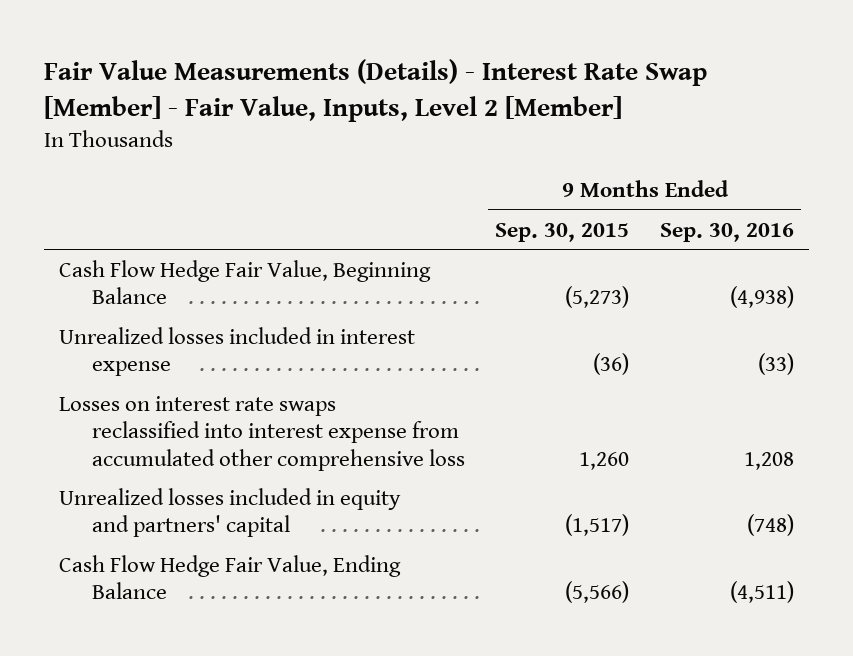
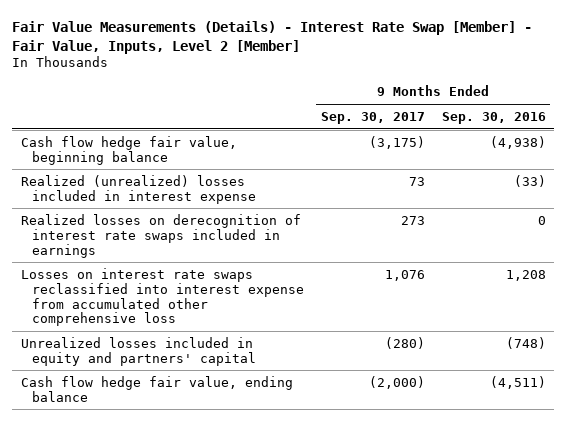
[495,222,630,242] Sep. 30, 2015 -> none
none -> [320,111,425,124] Sep. 30, 2017
[59,260,432,305] Cash Flow Hedge Fair Value, Beginning Balance -> [20,135,237,165] Cash flow hedge fair value, beginning balance
[59,327,416,377] Unrealized losses included in interest expense -> [20,174,256,204] Realized (unrealized) losses included in interest expense
none -> [20,213,301,258] Realized losses on derecognition of interest rate swaps included in earnings
[59,555,402,600] Cash Flow Hedge Fair Value, Ending Balance -> [20,375,293,402] Cash flow hedge fair value, ending balance

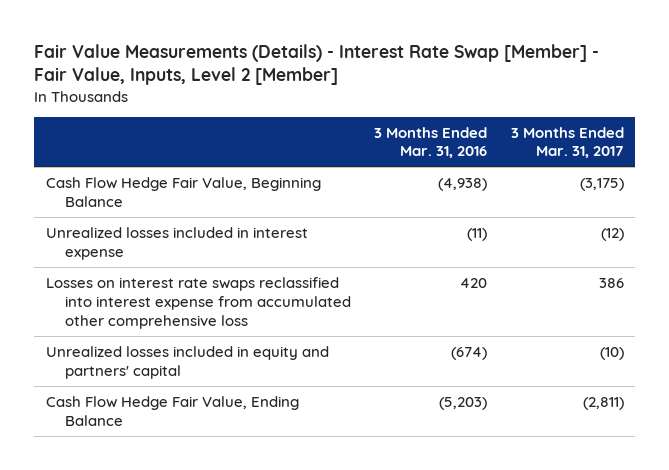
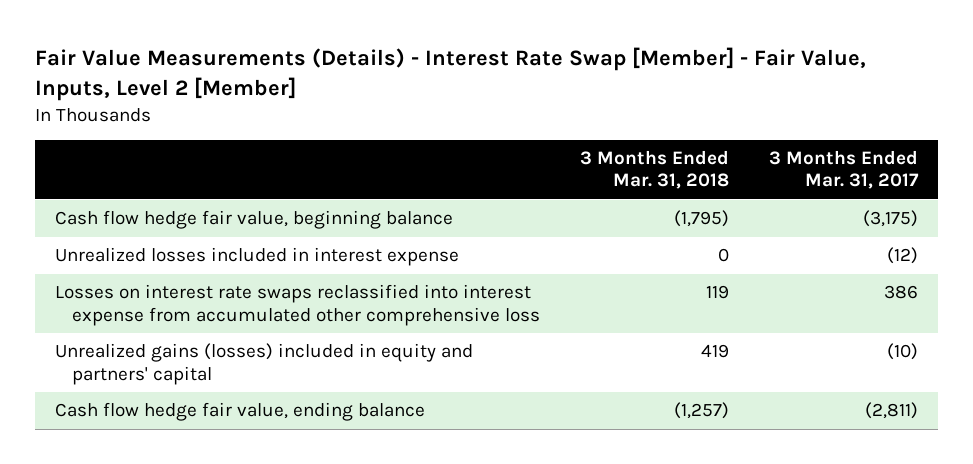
[374,126,488,159] 3 Months Ended Mar. 31, 2016 -> none
none -> [579,150,729,190] 3 Months Ended Mar. 31, 2018
[45,176,321,207] Cash Flow Hedge Fair Value, Beginning Balance -> [55,210,454,230] Cash flow hedge fair value, beginning balance
[45,345,329,379] Unrealized losses included in equity and partners' capital -> [55,343,474,385] Unrealized gains (losses) included in equity and partners' capital
[45,395,299,426] Cash Flow Hedge Fair Value, Ending Balance -> [55,402,426,422] Cash flow hedge fair value, ending balance

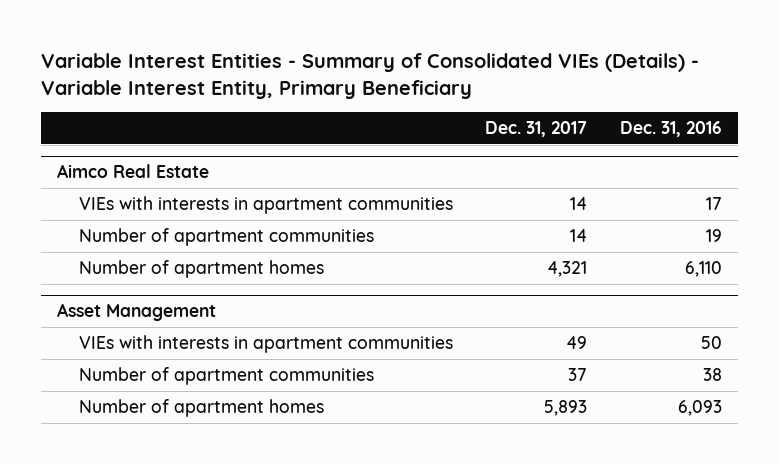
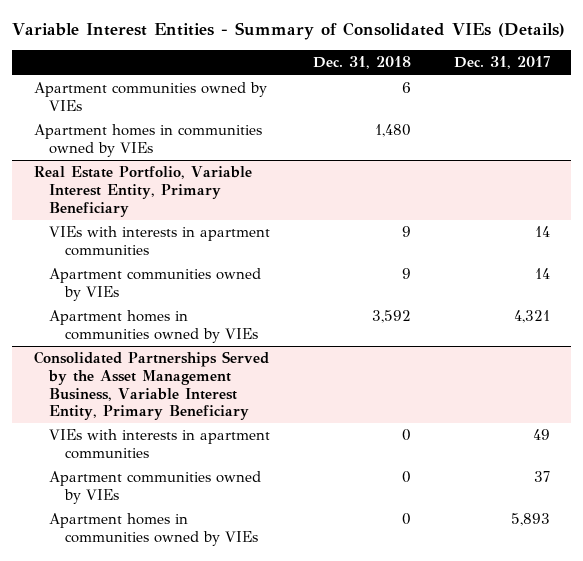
[40,52,699,99] Variable Interest Entities - Summary of Consolidated VIEs (Details) - Variable Interest Entity, Primary Beneficiary -> [12,22,566,41] Variable Interest Entities - Summary of Consolidated VIEs (Details)
[619,121,722,138] Dec. 31, 2016 -> none
none -> [312,56,411,70] Dec. 31, 2018
[56,164,209,179] Aimco Real Estate -> none
none -> [33,82,267,111] Apartment communities owned by VIEs
none -> [33,124,262,157] Apartment homes in communities owned by VIEs
none -> [33,166,252,217] Real Estate Portfolio, Variable Interest Entity, Primary Beneficiary
[56,303,216,322] Asset Management -> none
[78,227,374,246] Number of apartment communities -> [49,268,262,301] Apartment communities owned by VIEs
[78,259,324,278] Number of apartment homes -> [49,310,258,343] Apartment homes in communities owned by VIEs
none -> [33,351,269,421] Consolidated Partnerships Served by the Asset Management Business, Variable Interest Entity, Primary Beneficiary
[78,366,374,385] Number of apartment communities -> [49,471,262,504] Apartment communities owned by VIEs
[78,398,324,417] Number of apartment homes -> [49,513,258,546] Apartment homes in communities owned by VIEs

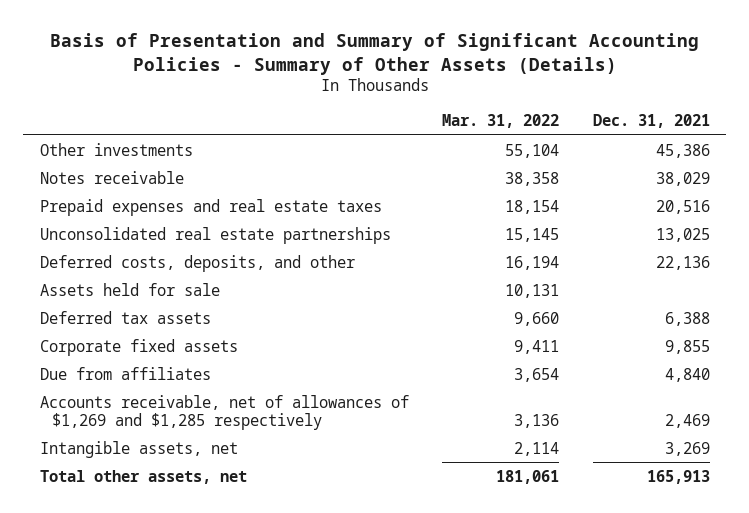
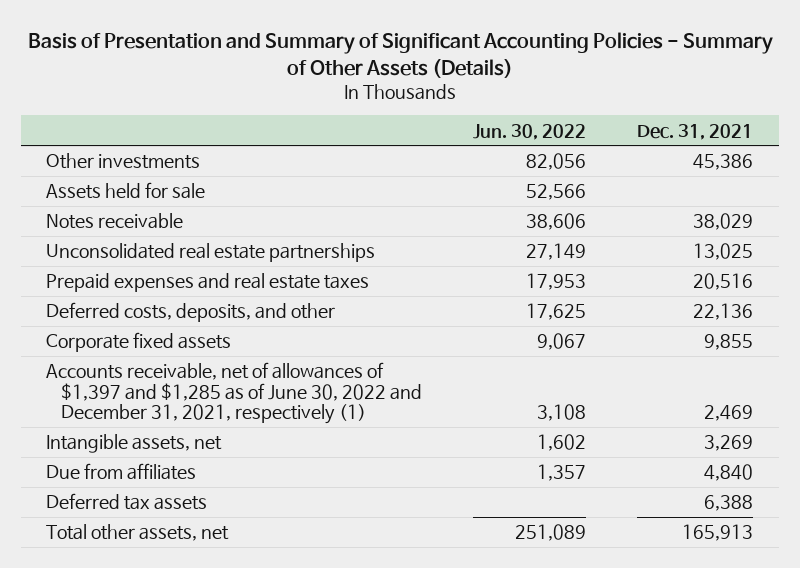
[442,114,560,129] Mar. 31, 2022 -> none
none -> [473,123,587,140] Jun. 30, 2022
[39,282,220,296] Assets held for sale -> [46,182,206,200] Assets held for sale
[39,198,382,216] Prepaid expenses and real estate taxes -> [46,273,370,293] Prepaid expenses and real estate taxes
[39,394,409,430] Accounts receivable, net of allowances of $1,269 and $1,285 respectively -> [46,362,423,425] Accounts receivable, net of allowances of $1,397 and $1,285 as of June 30, 2022 and December 31, 2021, respectively (1)
[39,366,211,380] Due from affiliates -> [46,463,197,481] Due from affiliates
[39,310,211,324] Deferred tax assets -> [46,493,208,511] Deferred tax assets

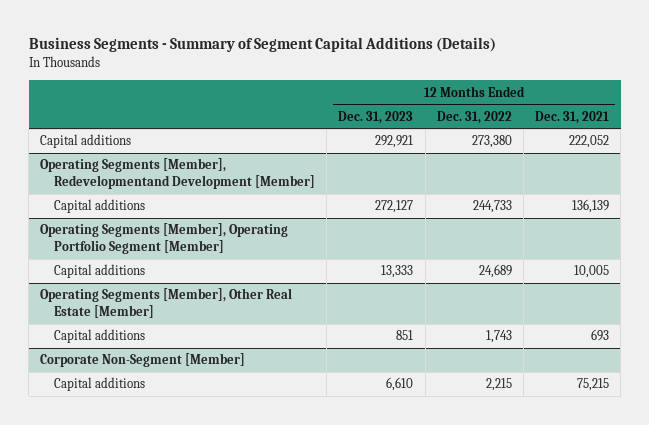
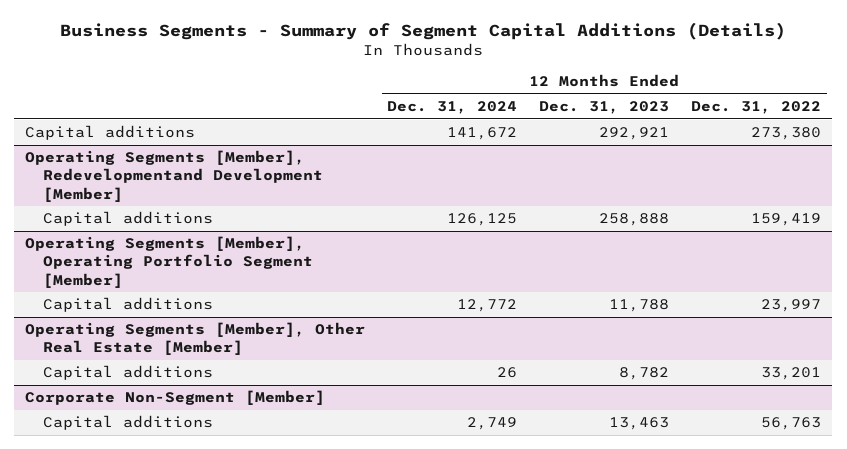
[535,110,610,124] Dec. 31, 2021 -> none
none -> [387,100,518,114] Dec. 31, 2024
[375,200,414,214] 272,127 -> [599,213,670,227] 258,888
[472,200,512,214] 244,733 -> [751,213,822,227] 159,419
[381,265,414,279] 13,333 -> [609,299,670,313] 11,788
[478,264,512,279] 24,689 -> [761,299,822,313] 23,997
[396,330,414,341] 851 -> [619,367,670,381] 8,782
[485,330,512,344] 1,743 -> [761,367,822,381] 33,201
[386,377,414,392] 6,610 -> [609,417,670,431] 13,463
[485,378,512,392] 2,215 -> [761,417,822,431] 56,763

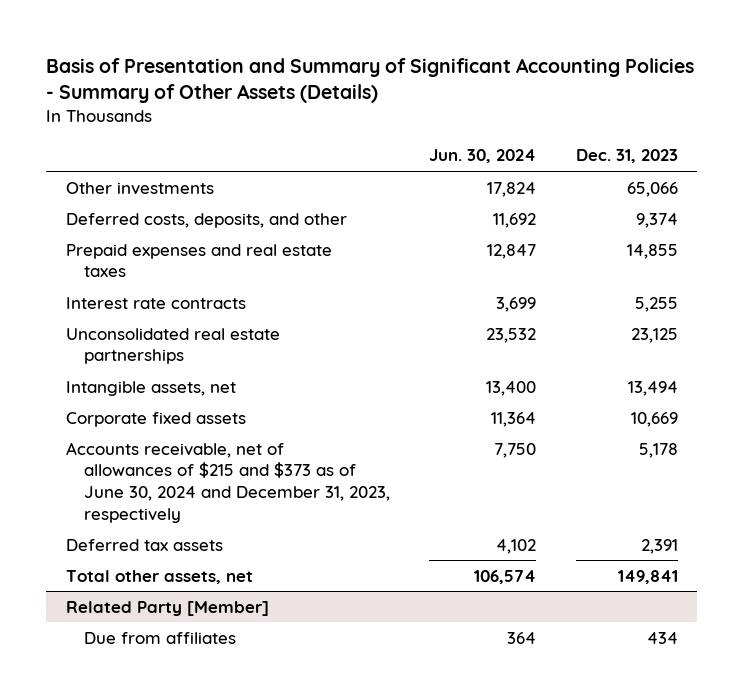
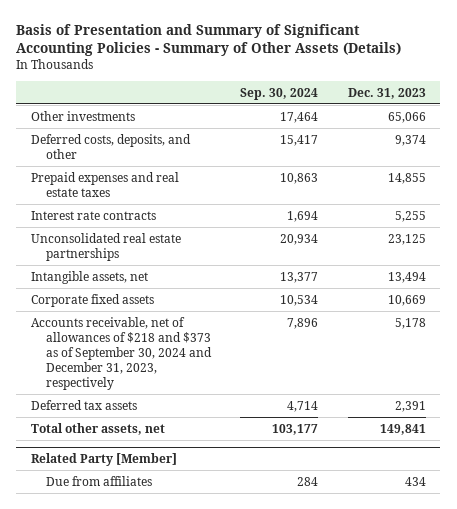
[429,149,537,164] Jun. 30, 2024 -> none
none -> [240,87,319,100] Sep. 30, 2024
[65,441,391,523] Accounts receivable, net of allowances of $215 and $373 as of June 30, 2024 and December 31, 2023, respectively -> [31,316,212,390] Accounts receivable, net of allowances of $218 and $373 as of September 30, 2024 and December 31, 2023, respectively

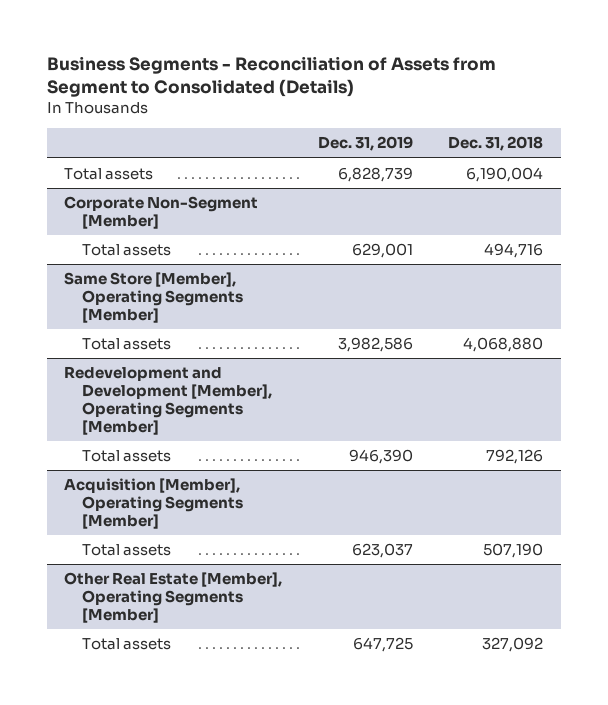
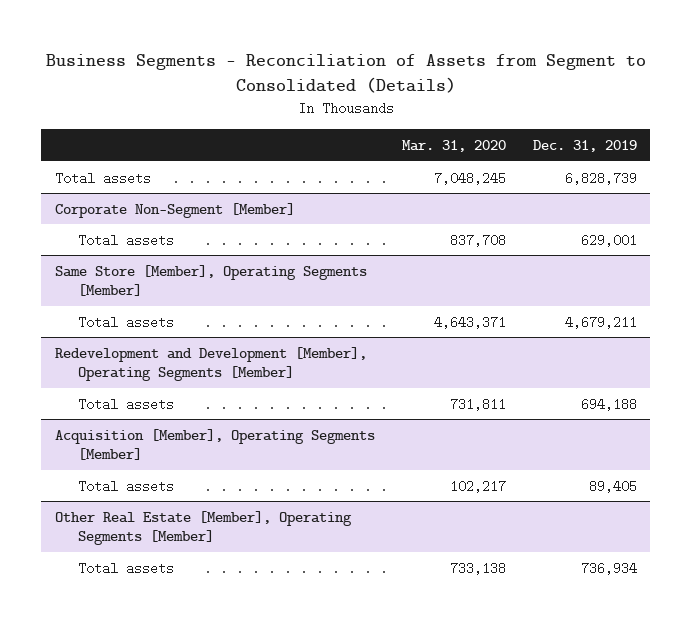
[448,136,544,152] Dec. 31, 2018 -> none
none -> [401,140,506,153] Mar. 31, 2020
[337,337,413,353] 3,982,586 -> [564,315,637,329] 4,679,211
[348,449,413,465] 946,390 -> [580,397,637,411] 694,188
[351,543,413,559] 623,037 -> [588,479,637,493] 89,405
[352,637,413,653] 647,725 -> [580,561,637,575] 736,934

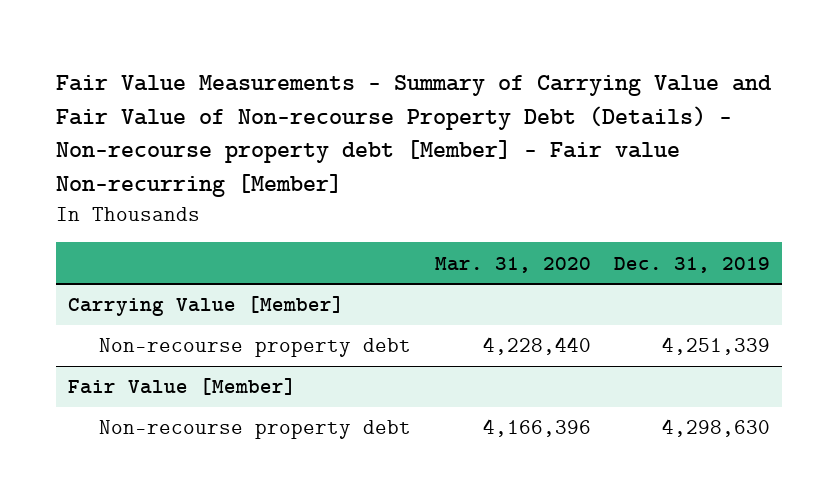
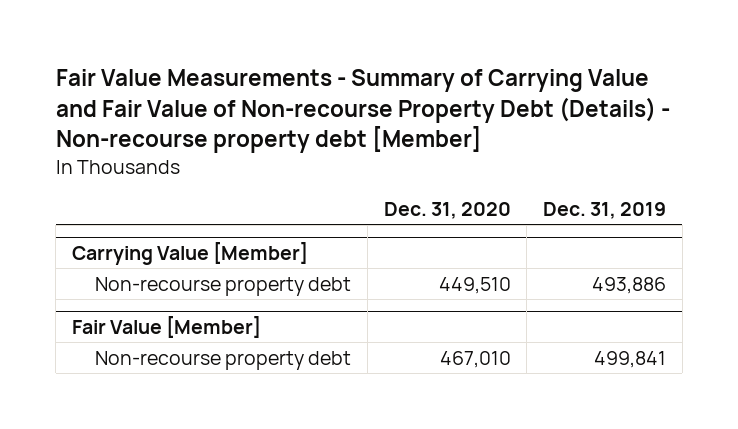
[56,74,773,198] Fair Value Measurements - Summary of Carrying Value and Fair Value of Non-recourse Property Debt (Details) - Non-recourse property debt [Member] - Fair value Non-recurring [Member] -> [55,69,670,154] Fair Value Measurements - Summary of Carrying Value and Fair Value of Non-recourse Property Debt (Details) - Non-recourse property debt [Member]
[434,256,591,273] Mar. 31, 2020 -> none
none -> [383,201,511,219] Dec. 31, 2020
[661,337,770,356] 4,251,339 -> [591,276,666,294] 493,886
[661,419,770,438] 4,298,630 -> [593,350,666,368] 499,841

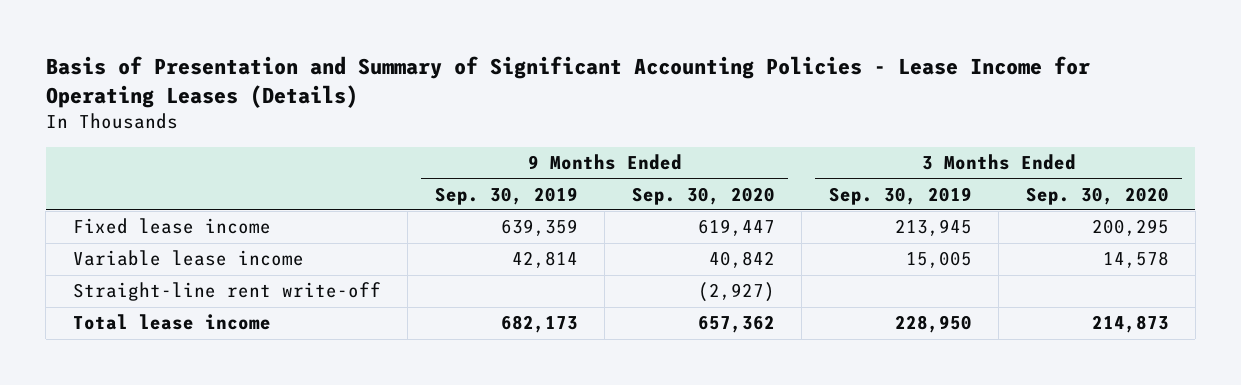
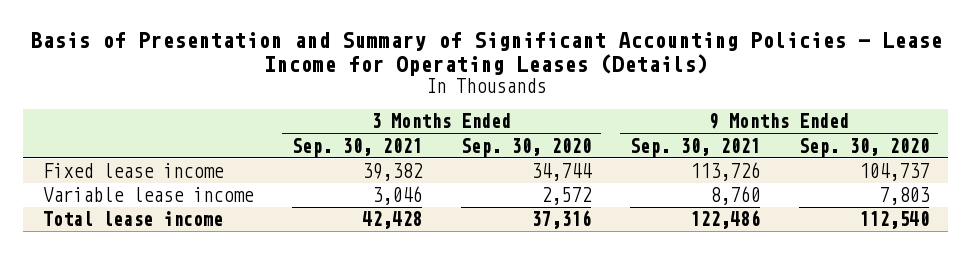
[434,186,578,205] Sep. 30, 2019 -> none
[828,186,972,205] Sep. 30, 2019 -> none
none -> [291,137,422,157] Sep. 30, 2021
none -> [629,137,760,157] Sep. 30, 2021
[72,282,381,302] Straight-line rent write-off -> none
[697,219,775,237] 619,447 -> [858,163,929,182] 104,737
[1091,219,1169,237] 200,295 -> [530,163,592,182] 34,744
[708,251,775,269] 40,842 -> [878,187,930,206] 7,803
[1102,251,1169,269] 14,578 -> [540,187,592,206] 2,572
[697,315,775,334] 657,362 -> [858,211,929,230] 112,540
[1091,315,1169,334] 214,873 -> [530,210,591,230] 37,316

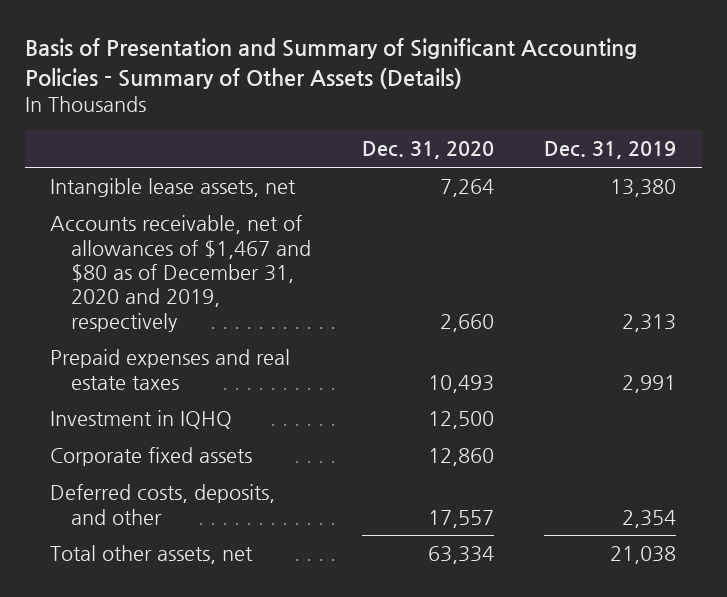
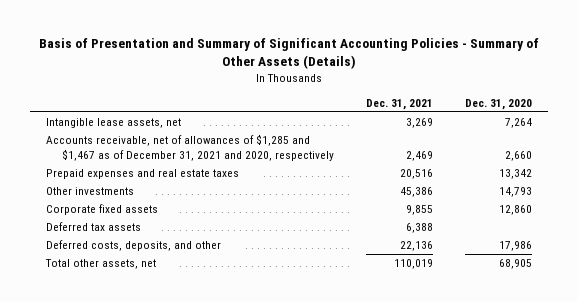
[544,141,677,160] Dec. 31, 2019 -> none
none -> [365,98,433,110] Dec. 31, 2021
[50,410,233,430] Investment in IQHQ -> none
[50,215,312,332] Accounts receivable, net of allowances of $1,467 and $80 as of December 31, 2020 and 2019, respectively -> [46,134,335,162] Accounts receivable, net of allowances of $1,285 and $1,467 as of December 31, 2021 and 2020, respectively
[427,374,494,393] 10,493 -> [498,169,532,180] 13,342
none -> [46,187,135,196] Other investments
none -> [46,222,142,232] Deferred tax assets
[427,509,494,528] 17,557 -> [498,241,532,252] 17,986
[427,546,494,565] 63,334 -> [498,259,532,270] 68,905

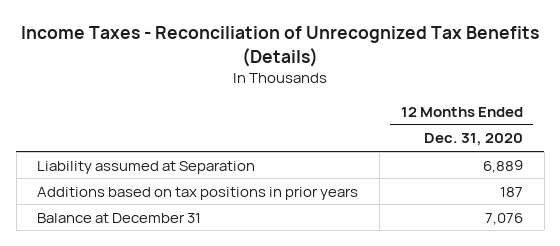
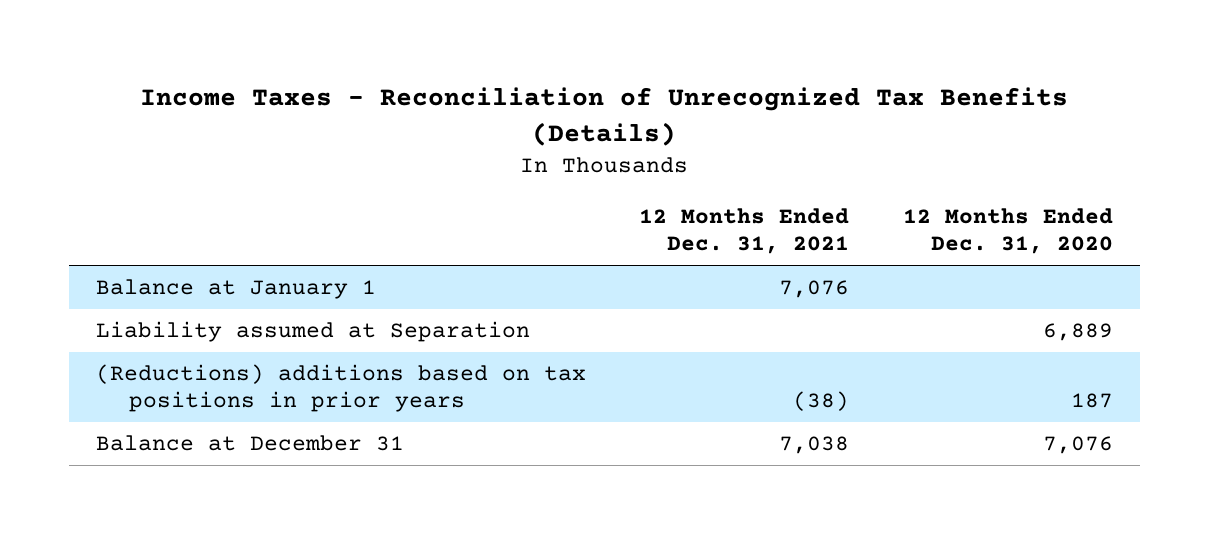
none -> [639,208,850,255] 12 Months Ended Dec. 31, 2021
none -> [95,279,376,300] Balance at January 1
[37,186,359,200] Additions based on tax positions in prior years -> [95,364,586,413] (Reductions) additions based on tax positions in prior years

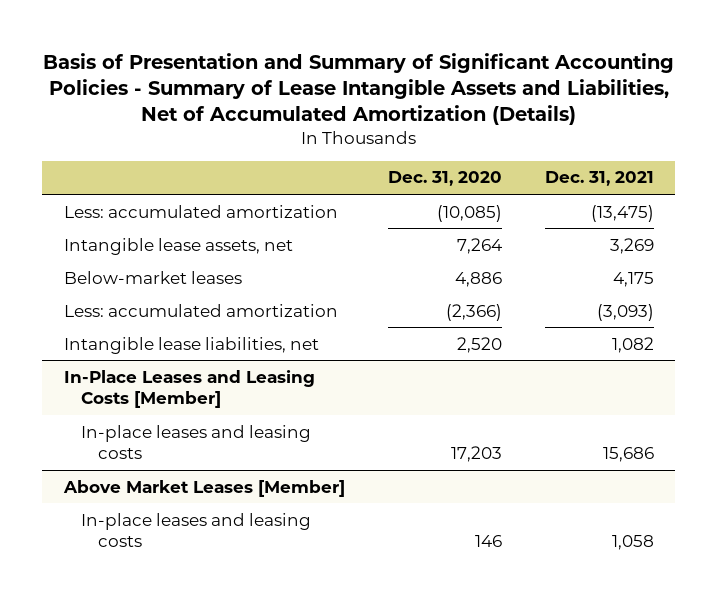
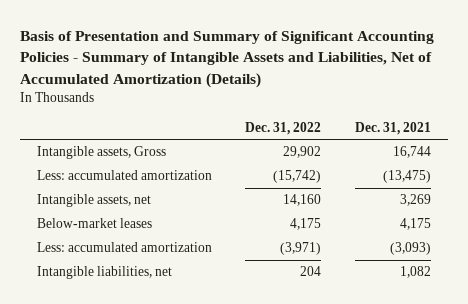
[42,52,674,126] Basis of Presentation and Summary of Significant Accounting Policies - Summary of Lease Intangible Assets and Liabilities, Net of Accumulated Amortization (Details) -> [19,31,434,88] Basis of Presentation and Summary of Significant Accounting Policies - Summary of Intangible Assets and Liabilities, Net of Accumulated Amortization (Details)
[387,171,502,187] Dec. 31, 2020 -> none
none -> [245,122,322,136] Dec. 31, 2022
none -> [36,146,166,160] Intangible assets, Gross
[63,237,293,255] Intangible lease assets, net -> [36,194,151,208] Intangible assets, net
[63,369,315,409] In-Place Leases and Leasing Costs [Member] -> none
[80,424,311,460] In-place leases and leasing costs -> none
[62,479,345,497] Above Market Leases [Member] -> none
[80,512,311,548] In-place leases and leasing costs -> none
[63,336,319,354] Intangible lease liabilities, net -> [36,266,172,280] Intangible liabilities, net

